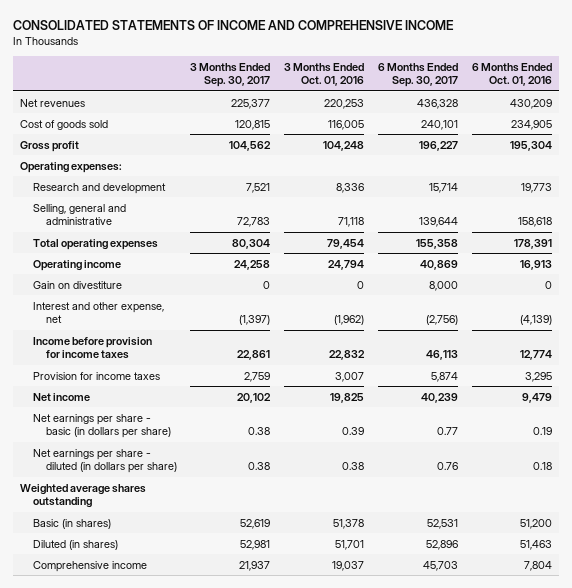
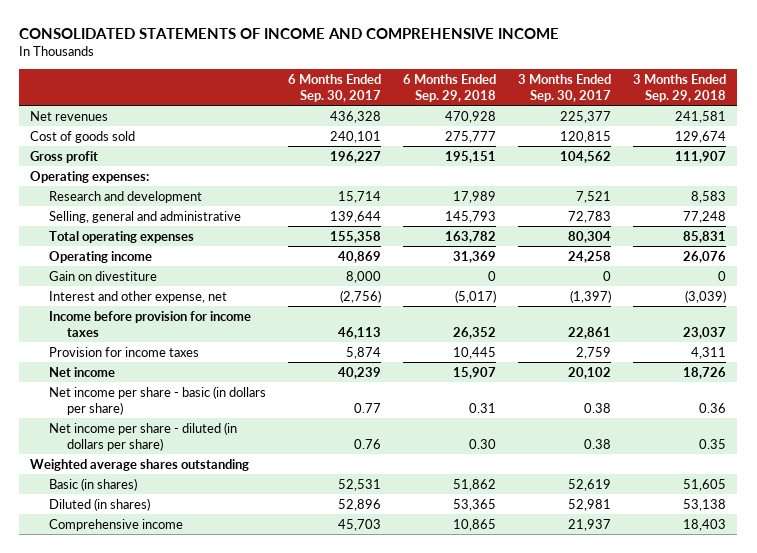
[284,62,365,86] 3 Months Ended Oct. 01, 2016 -> none
[471,62,552,86] 6 Months Ended Oct. 01, 2016 -> none
none -> [402,73,496,102] 6 Months Ended Sep. 29, 2018
none -> [633,73,727,102] 3 Months Ended Sep. 29, 2018
[32,413,171,438] Net earnings per share - basic (in dollars per share) -> [48,385,266,415] Net income per share - basic (in dollars per share)
[32,448,177,473] Net earnings per share - diluted (in dollars per share) -> [48,421,237,451] Net income per share - diluted (in dollars per share)

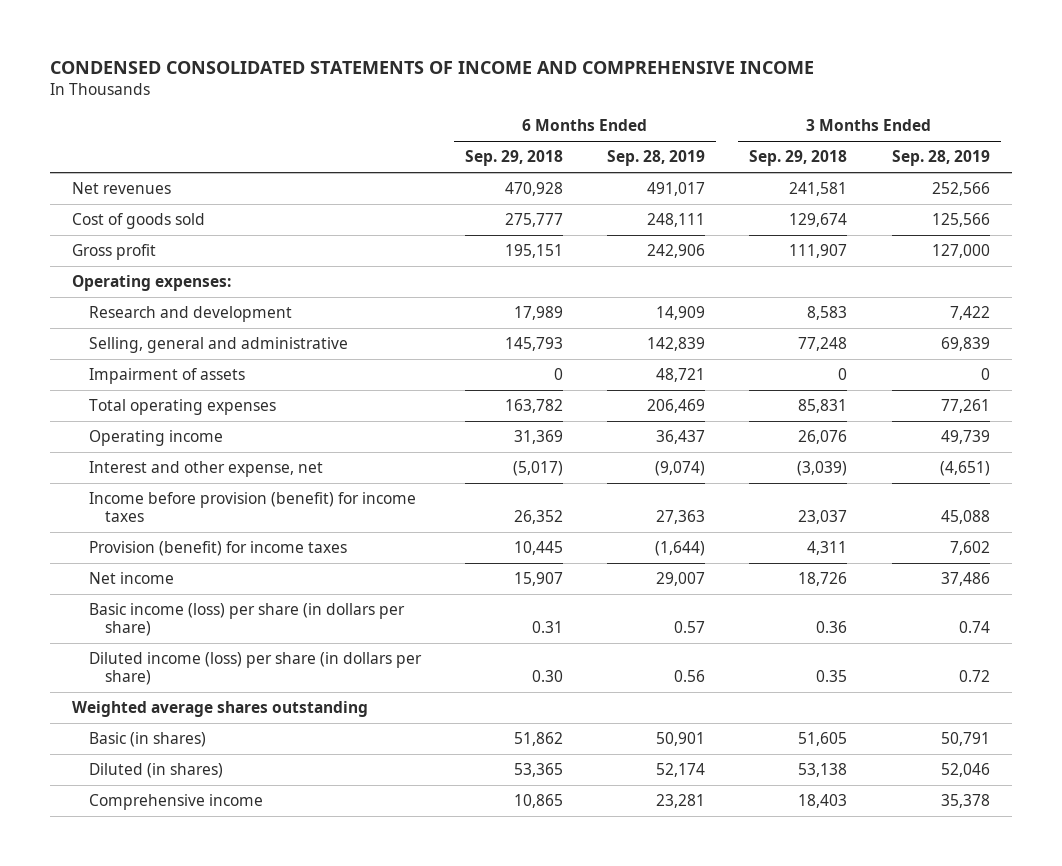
[19,28,560,40] CONSOLIDATED STATEMENTS OF INCOME AND COMPREHENSIVE INCOME -> [49,60,814,74] CONDENSED CONSOLIDATED STATEMENTS OF INCOME AND COMPREHENSIVE INCOME
[287,73,381,102] 6 Months Ended Sep. 30, 2017 -> none
[518,73,612,102] 3 Months Ended Sep. 30, 2017 -> none
none -> [607,150,706,167] Sep. 28, 2019
none -> [891,150,990,167] Sep. 28, 2019
none -> [88,367,245,384] Impairment of assets
[48,270,157,281] Gain on divestiture -> none
[48,310,251,337] Income before provision for income taxes -> [88,491,416,523] Income before provision (benefit) for income taxes
[48,346,199,357] Provision for income taxes -> [88,540,347,556] Provision (benefit) for income taxes
[48,385,266,415] Net income per share - basic (in dollars per share) -> [88,602,405,637] Basic income (loss) per share (in dollars per share)
[48,421,237,451] Net income per share - diluted (in dollars per share) -> [88,651,422,686] Diluted income (loss) per share (in dollars per share)

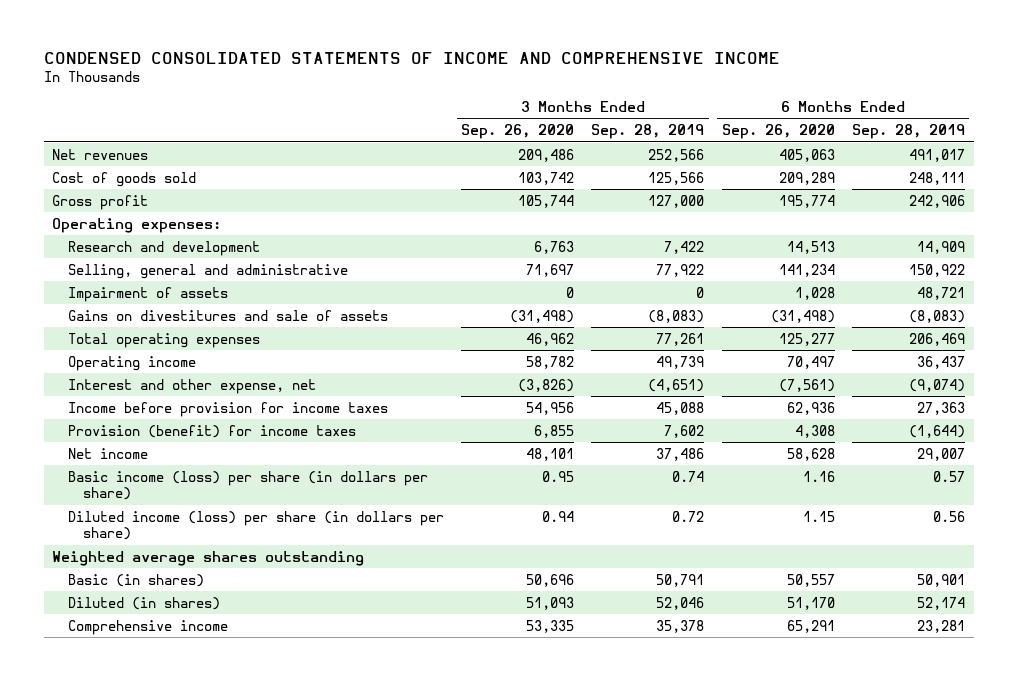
[464,150,563,167] Sep. 29, 2018 -> none
[749,150,848,167] Sep. 29, 2018 -> none
none -> [460,124,574,140] Sep. 26, 2020
none -> [721,124,835,140] Sep. 26, 2020
[647,336,706,351] 142,839 -> [909,263,966,277] 150,922
[940,336,990,351] 69,839 -> [656,263,705,277] 77,922
none -> [67,309,388,321] Gains on divestitures and sale of assets
[88,491,416,523] Income before provision (benefit) for income taxes -> [67,401,388,417] Income before provision for income taxes

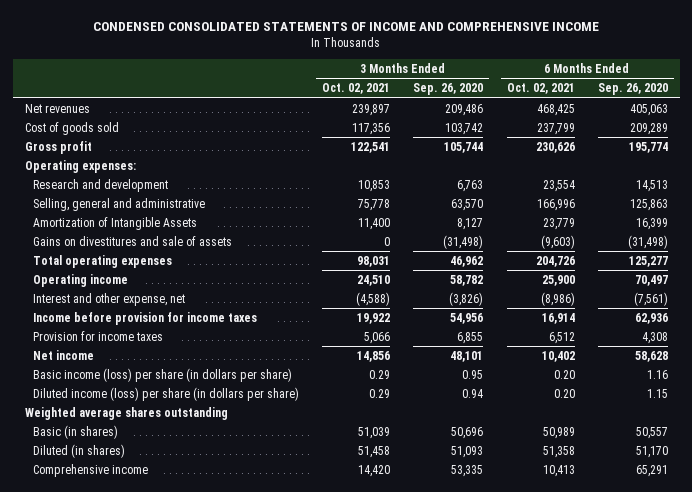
[591,124,705,140] Sep. 28, 2019 -> none
[852,124,966,140] Sep. 28, 2019 -> none
none -> [322,83,391,95] Oct. 02, 2021
none -> [506,83,575,95] Oct. 02, 2021
[67,286,228,302] Impairment of assets -> none
[525,263,574,277] 71,697 -> [451,198,484,211] 63,570
[778,263,835,277] 141,234 -> [629,198,668,211] 125,863
none -> [32,216,197,230] Amortization of Intangible Assets
[67,424,356,438] Provision (benefit) for income taxes -> [32,330,163,341] Provision for income taxes

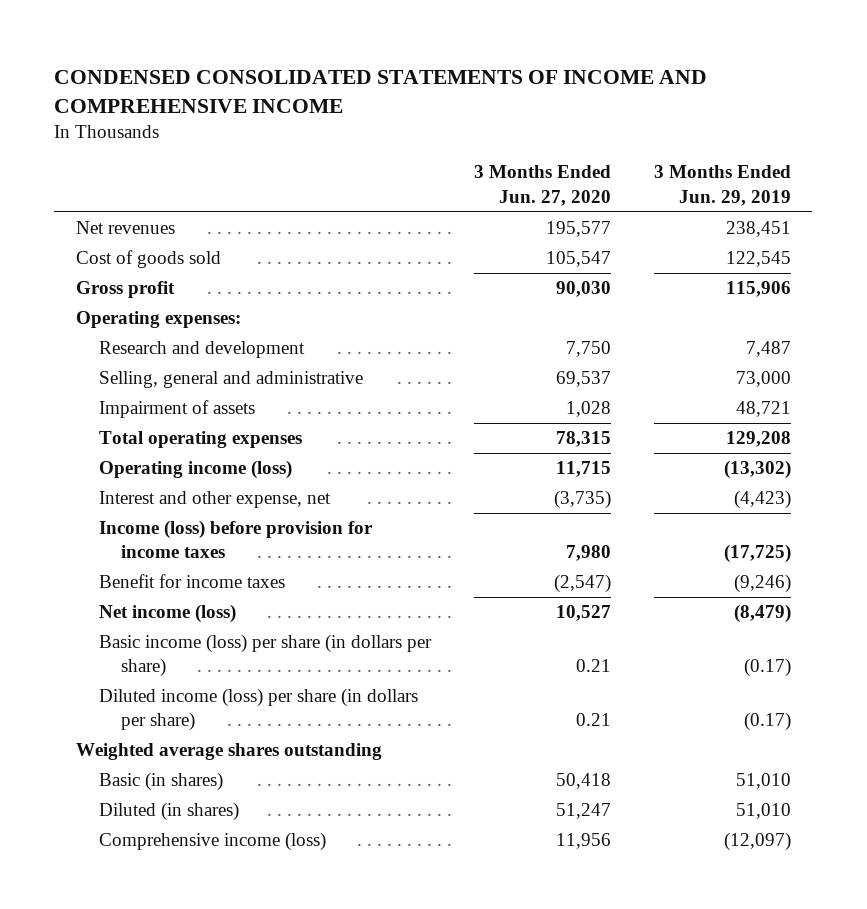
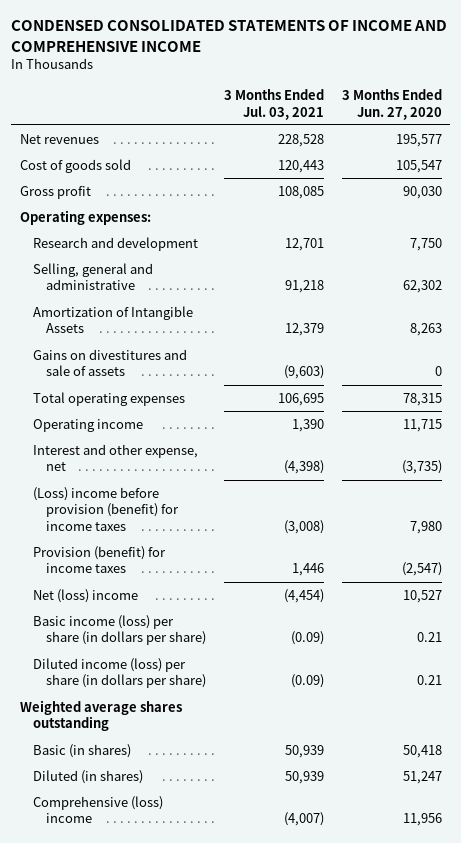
[653,165,791,206] 3 Months Ended Jun. 29, 2019 -> none
none -> [223,89,324,120] 3 Months Ended Jul. 03, 2021
[98,400,255,419] Impairment of assets -> none
[555,371,611,388] 69,537 -> [402,280,442,294] 62,302
none -> [32,305,193,334] Amortization of Intangible Assets
none -> [32,348,187,377] Gains on divestitures and sale of assets
[98,460,292,480] Operating income (loss) -> [32,418,143,432] Operating income
[98,520,373,559] Income (loss) before provision for income taxes -> [32,486,179,531] (Loss) income before provision (benefit) for income taxes
[98,574,285,589] Benefit for income taxes -> [32,545,166,574] Provision (benefit) for income taxes
[98,604,236,624] Net income (loss) -> [32,588,138,603] Net (loss) income
[98,832,326,852] Comprehensive income (loss) -> [32,795,163,824] Comprehensive (loss) income

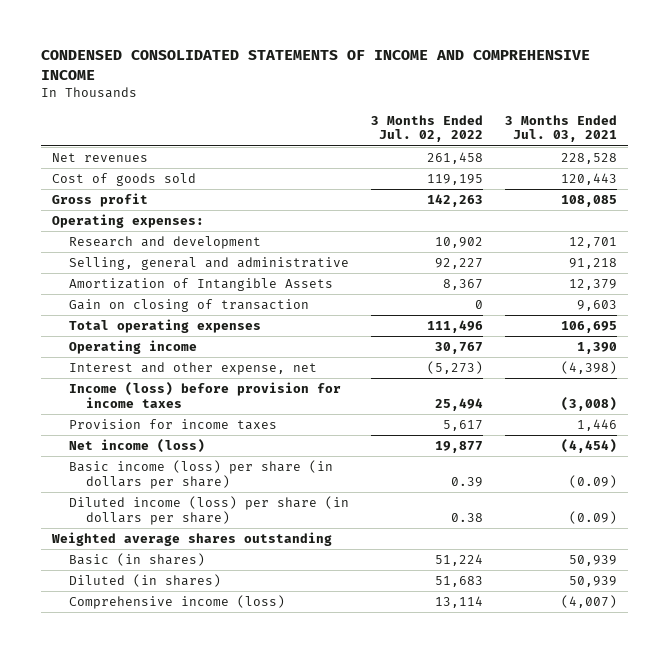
[341,89,442,120] 3 Months Ended Jun. 27, 2020 -> none
none -> [371,114,484,143] 3 Months Ended Jul. 02, 2022
[32,348,187,377] Gains on divestitures and sale of assets -> none
none -> [68,299,309,313] Gain on closing of transaction
[32,486,179,531] (Loss) income before provision (benefit) for income taxes -> [68,382,341,408] Income (loss) before provision for income taxes
[32,545,166,574] Provision (benefit) for income taxes -> [68,419,277,431] Provision for income taxes
[32,588,138,603] Net (loss) income -> [68,439,205,454] Net income (loss)
[32,795,163,824] Comprehensive (loss) income -> [68,595,285,610] Comprehensive income (loss)

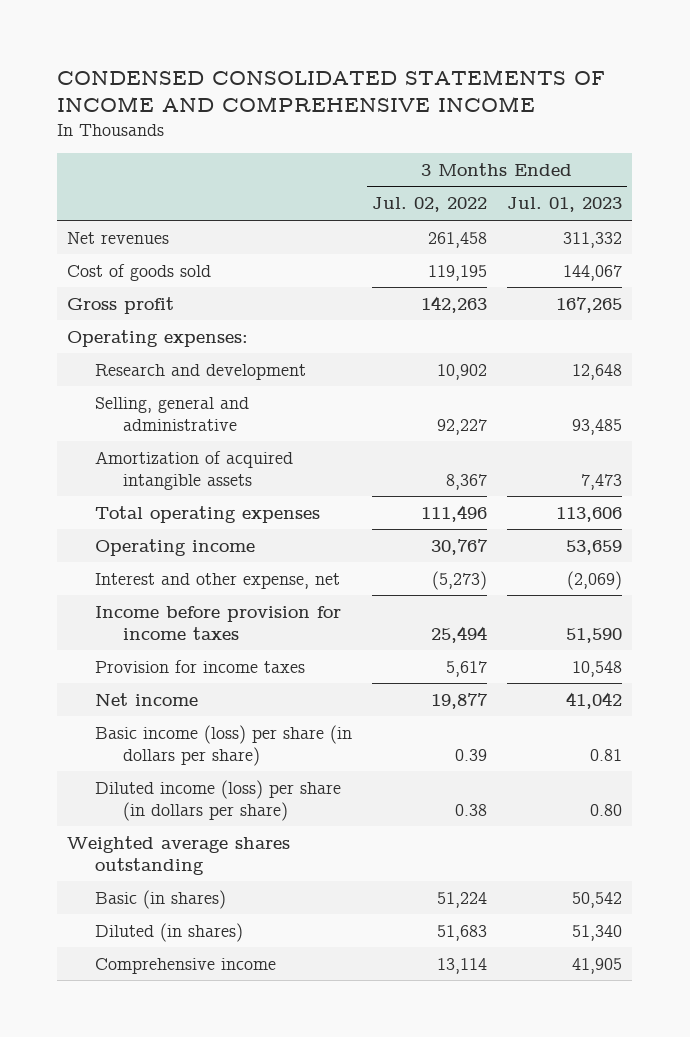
[505,114,618,143] 3 Months Ended Jul. 03, 2021 -> none
none -> [507,197,623,213] Jul. 01, 2023
[68,299,309,313] Gain on closing of transaction -> none
[68,278,333,292] Amortization of Intangible Assets -> [95,450,294,490] Amortization of acquired intangible assets
[68,382,341,408] Income (loss) before provision for income taxes -> [95,605,342,640] Income before provision for income taxes
[68,439,205,454] Net income (loss) -> [95,692,199,706] Net income
[68,595,285,610] Comprehensive income (loss) -> [95,957,277,974] Comprehensive income

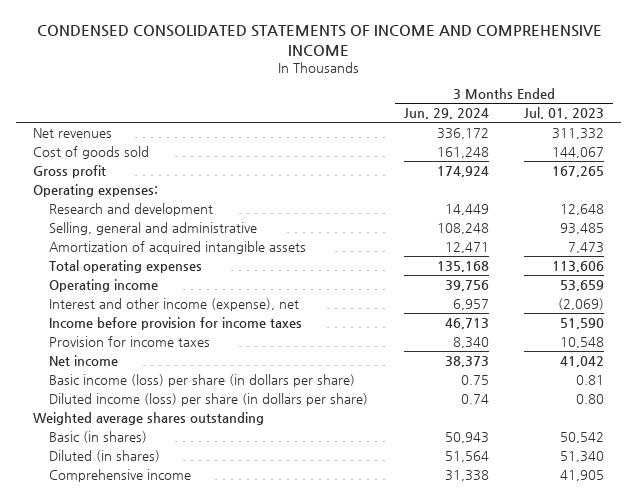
[372,197,488,213] Jul. 02, 2022 -> none
none -> [403,108,489,120] Jun. 29, 2024
[95,572,341,589] Interest and other expense, net -> [49,297,300,311] Interest and other income (expense), net

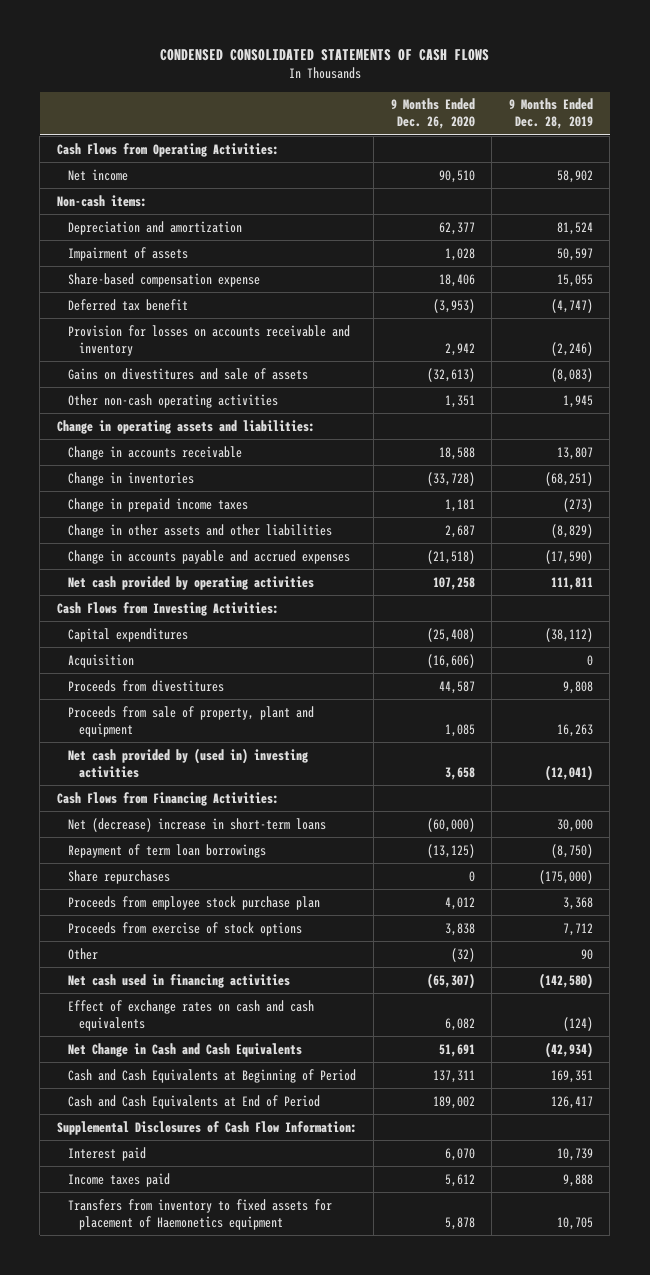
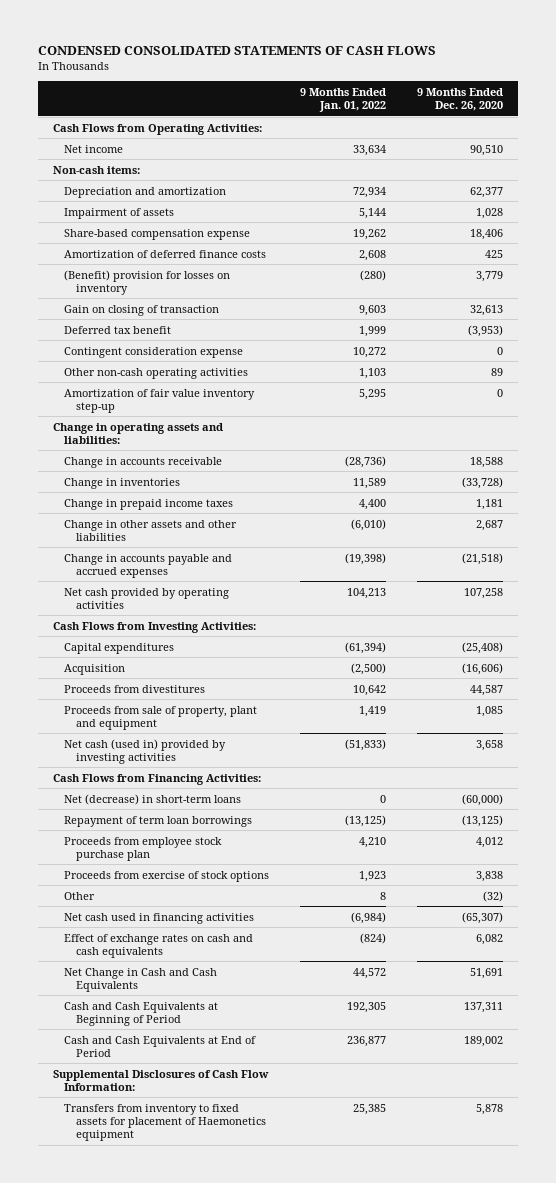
[508,98,593,130] 9 Months Ended Dec. 28, 2019 -> none
none -> [300,87,387,113] 9 Months Ended Jan. 01, 2022
none -> [64,249,267,258] Amortization of deferred finance costs
none -> [64,269,231,295] (Benefit) provision for losses on inventory
none -> [64,304,220,316] Gain on closing of transaction
[67,324,350,356] Provision for losses on accounts receivable and inventory -> none
[67,367,308,380] Gains on divestitures and sale of assets -> none
none -> [64,346,244,358] Contingent consideration expense
[444,394,475,408] 1,351 -> [490,367,503,376] 89
none -> [64,388,256,413] Amortization of fair value inventory step-up
[67,747,308,778] Net cash provided by (used in) investing activities -> [64,738,227,764] Net cash (used in) provided by investing activities
[67,817,326,832] Net (decrease) increase in short-term loans -> [64,793,242,805] Net (decrease) in short-term loans
[67,869,170,884] Share repurchases -> none
[67,1146,146,1161] Interest paid -> none
[67,1172,170,1187] Income taxes paid -> none

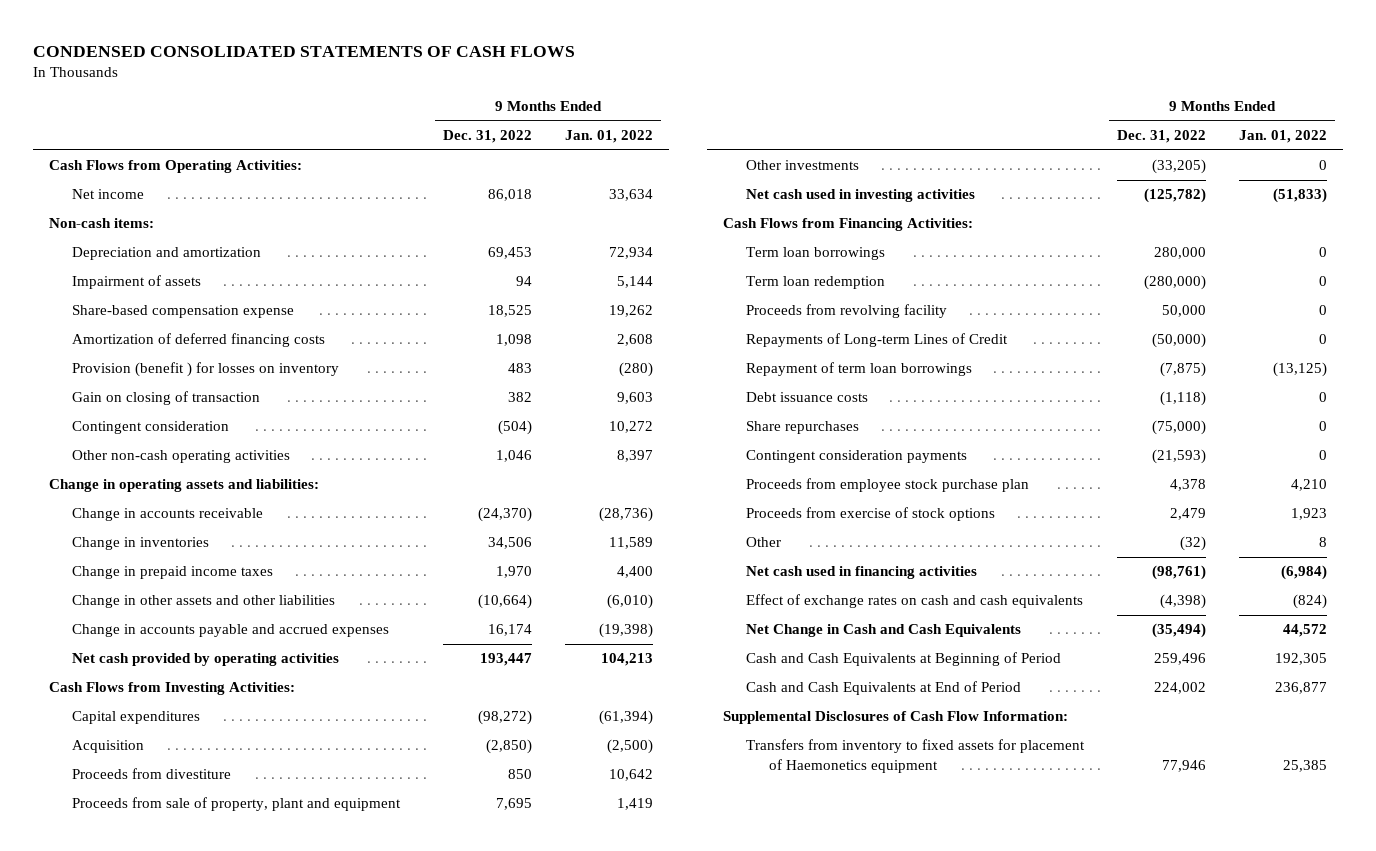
[416,87,503,112] 9 Months Ended Dec. 26, 2020 -> none
none -> [443,130,533,144] Dec. 31, 2022
[64,249,267,258] Amortization of deferred finance costs -> [72,333,326,348] Amortization of deferred financing costs
[64,269,231,295] (Benefit) provision for losses on inventory -> [72,362,340,378] Provision (benefit ) for losses on inventory
[64,325,172,334] Deferred tax benefit -> none
[64,388,256,413] Amortization of fair value inventory step-up -> none
[64,346,244,358] Contingent consideration expense -> [72,421,230,435] Contingent consideration
[359,367,387,379] 1,103 -> [616,450,653,463] 8,397
[64,684,206,693] Proceeds from divestitures -> [72,768,232,780] Proceeds from divestiture
none -> [746,160,860,171] Other investments
[64,738,227,764] Net cash (used in) provided by investing activities -> [746,189,976,203] Net cash used in investing activities
[64,793,242,805] Net (decrease) in short-term loans -> none
none -> [746,247,886,261] Term loan borrowings
none -> [746,276,886,290] Term loan redemption
none -> [746,304,948,319] Proceeds from revolving facility
none -> [746,333,1009,348] Repayments of Long-term Lines of Credit
none -> [746,392,869,403] Debt issuance costs
none -> [746,421,860,435] Share repurchases
none -> [746,450,968,464] Contingent consideration payments

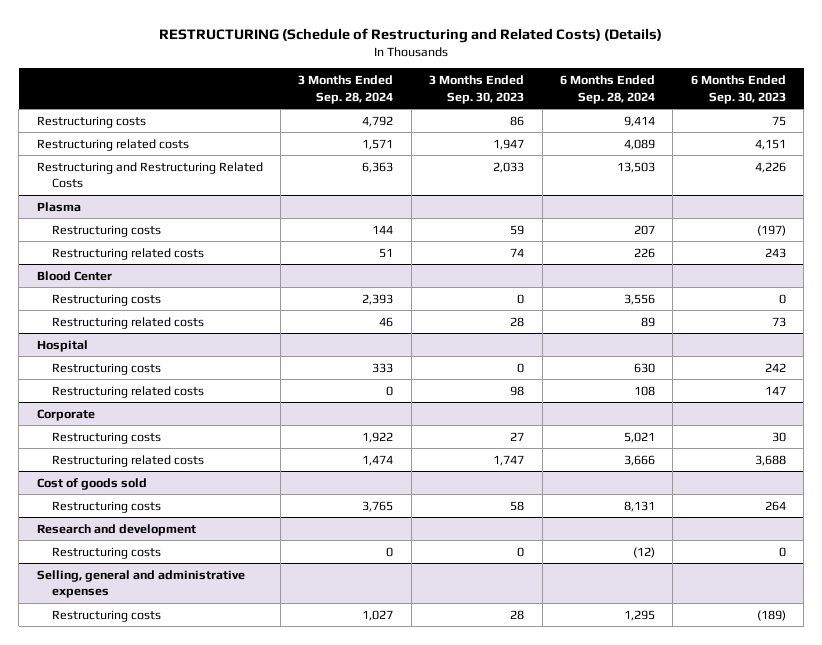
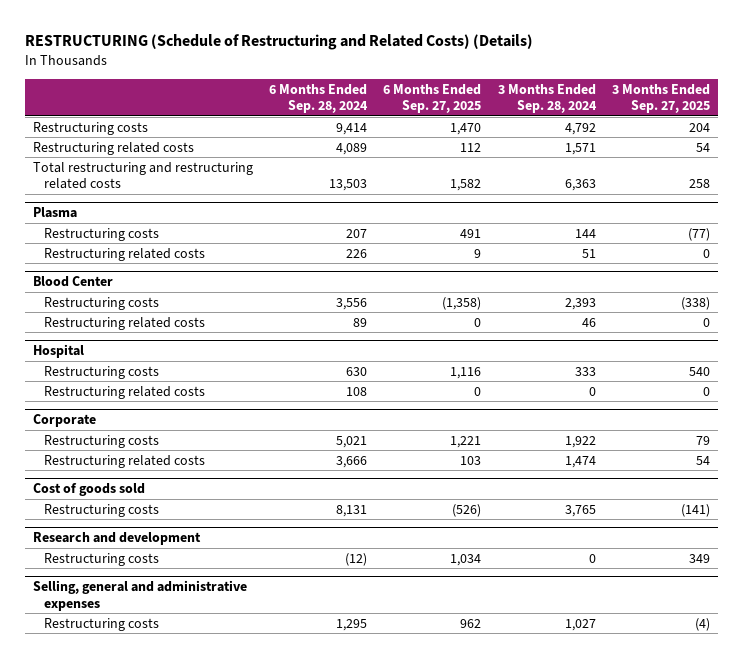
[429,75,525,104] 3 Months Ended Sep. 30, 2023 -> none
[690,75,786,104] 6 Months Ended Sep. 30, 2023 -> none
none -> [383,83,482,114] 6 Months Ended Sep. 27, 2025
none -> [611,83,710,114] 3 Months Ended Sep. 27, 2025
[36,161,263,189] Restructuring and Restructuring Related Costs -> [32,161,253,190] Total restructuring and restructuring related costs

